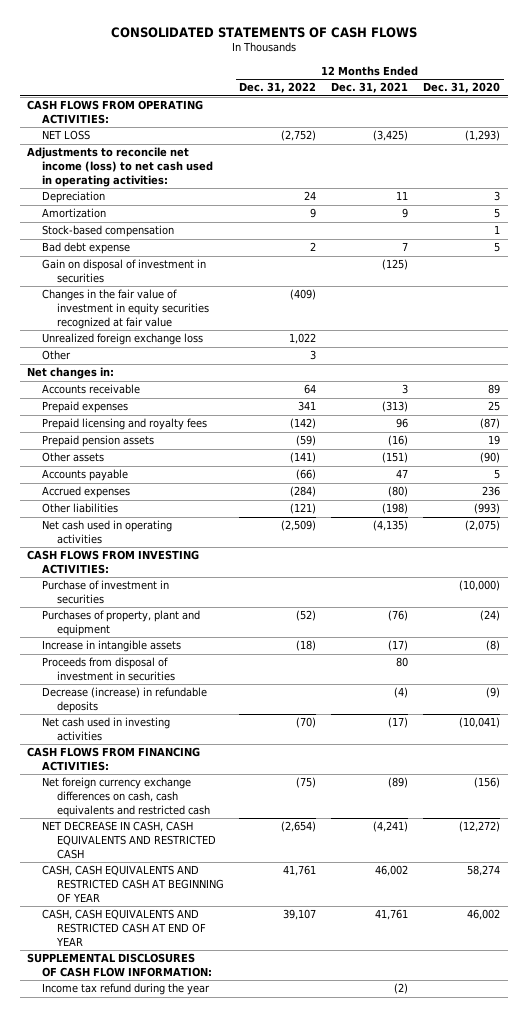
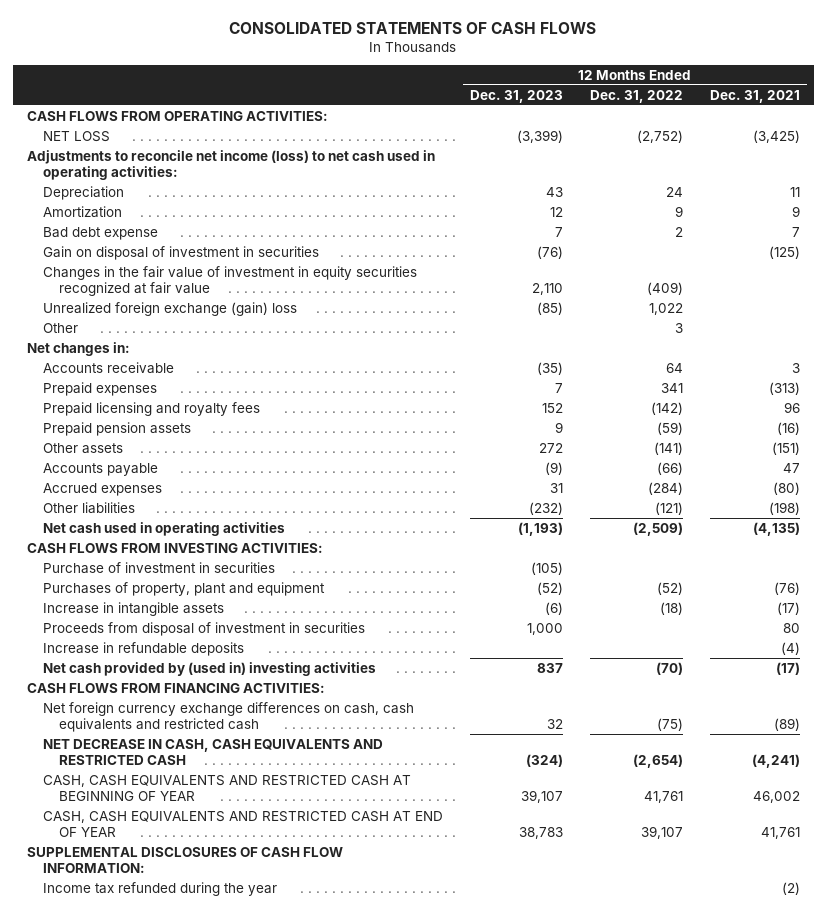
[423,82,501,94] Dec. 31, 2020 -> none
none -> [469,89,563,103] Dec. 31, 2023
[42,225,175,238] Stock-based compensation -> none
[42,333,204,346] Unrealized foreign exchange loss -> [42,301,297,316] Unrealized foreign exchange (gain) loss
[42,687,208,714] Decrease (increase) in refundable deposits -> [42,641,244,656] Increase in refundable deposits
[42,717,171,742] Net cash used in investing activities -> [42,661,376,676] Net cash provided by (used in) investing activities
[42,983,211,996] Income tax refund during the year -> [42,881,277,896] Income tax refunded during the year

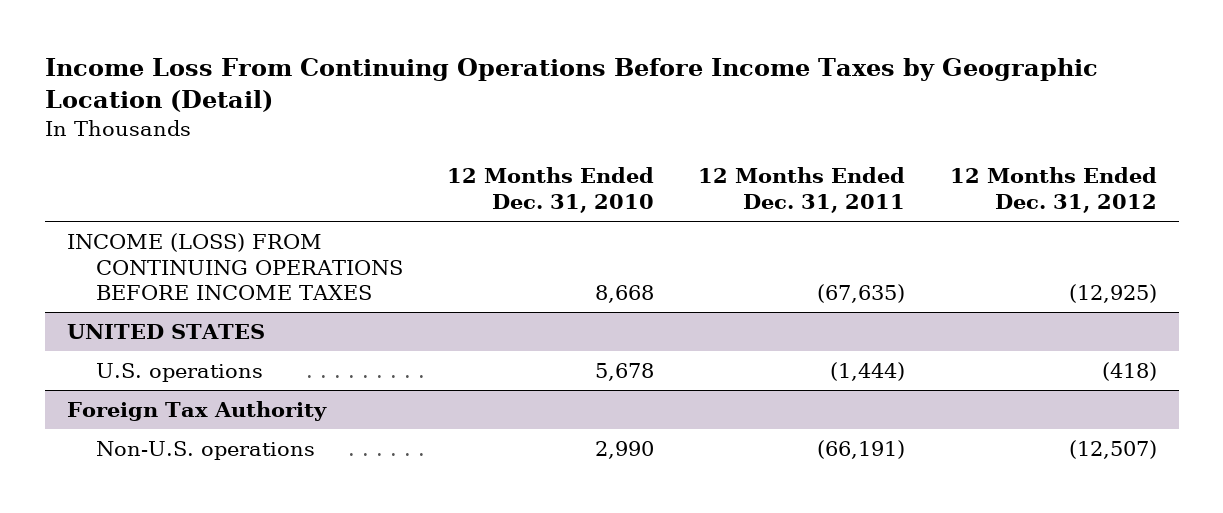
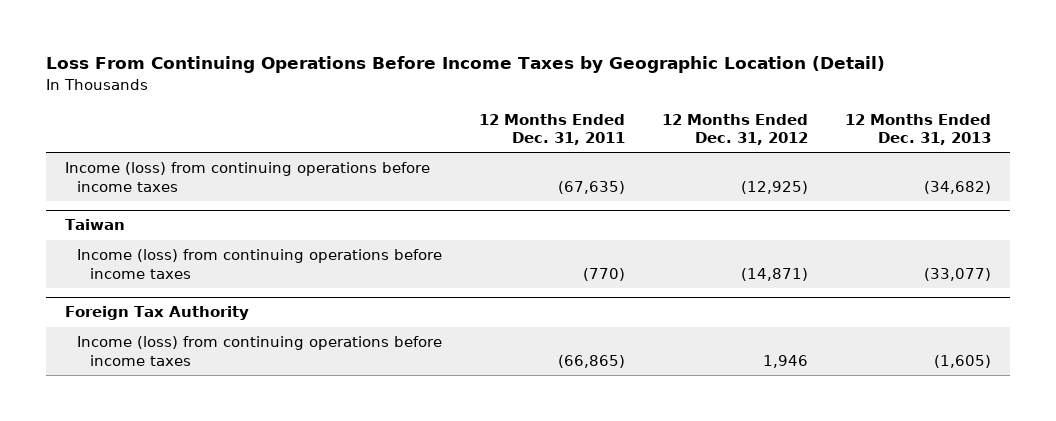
[44,58,1098,113] Income Loss From Continuing Operations Before Income Taxes by Geographic Location (Detail) -> [46,56,886,74] Loss From Continuing Operations Before Income Taxes by Geographic Location (Detail)
[447,167,655,213] 12 Months Ended Dec. 31, 2010 -> none
none -> [845,113,992,146] 12 Months Ended Dec. 31, 2013
[66,324,265,340] UNITED STATES -> none
[95,363,263,383] U.S. operations -> none
[66,233,403,301] INCOME (LOSS) FROM CONTINUING OPERATIONS BEFORE INCOME TAXES -> [64,162,430,192] Income (loss) from continuing operations before income taxes
none -> [64,219,125,231] Taiwan
none -> [77,249,443,279] Income (loss) from continuing operations before income taxes
[95,441,315,461] Non-U.S. operations -> none
none -> [77,336,443,366] Income (loss) from continuing operations before income taxes

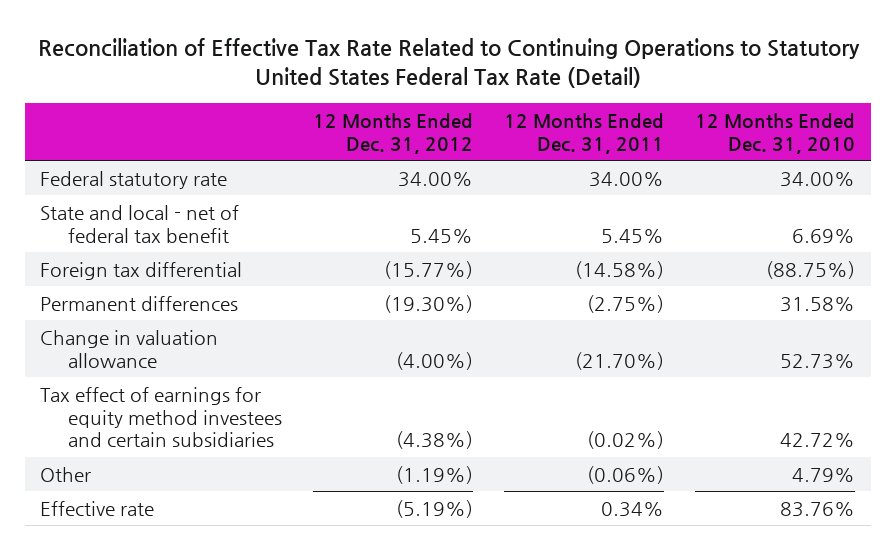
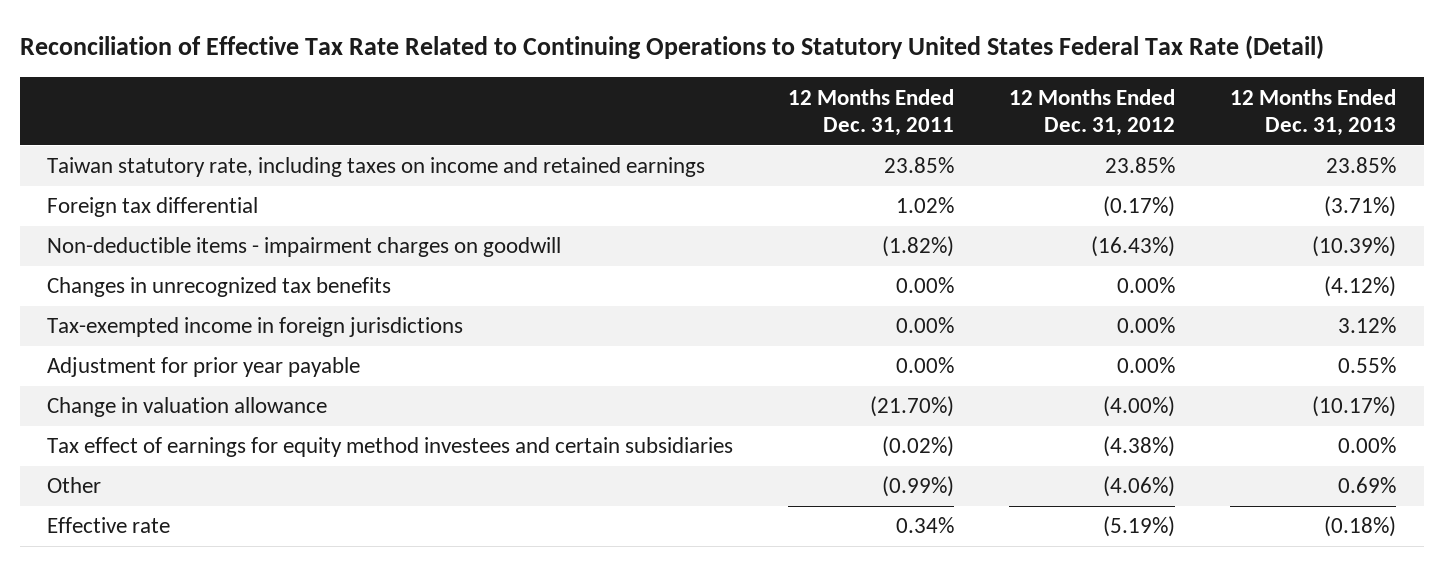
[695,113,856,154] 12 Months Ended Dec. 31, 2010 -> none
none -> [1230,88,1397,137] 12 Months Ended Dec. 31, 2013
[40,170,228,189] Federal statutory rate -> none
[40,204,240,243] State and local - net of federal tax benefit -> none
[40,295,239,311] Permanent differences -> none
none -> [47,157,706,178] Taiwan statutory rate, including taxes on income and retained earnings
[383,260,473,279] (15.77%) -> [1103,196,1176,218] (0.17%)
[575,260,665,279] (14.58%) -> [896,197,955,214] 1.02%
none -> [47,237,562,258] Non-deductible items - impairment charges on goodwill
none -> [47,277,392,298] Changes in unrecognized tax benefits
none -> [47,317,464,338] Tax-exempted income in foreign jurisdictions
none -> [47,357,361,378] Adjustment for prior year payable
[395,465,473,484] (1.19%) -> [1103,476,1176,498] (4.06%)
[587,465,665,484] (0.06%) -> [882,476,955,498] (0.99%)

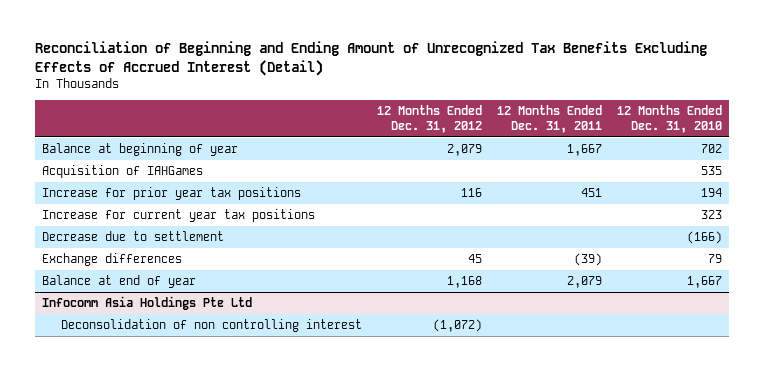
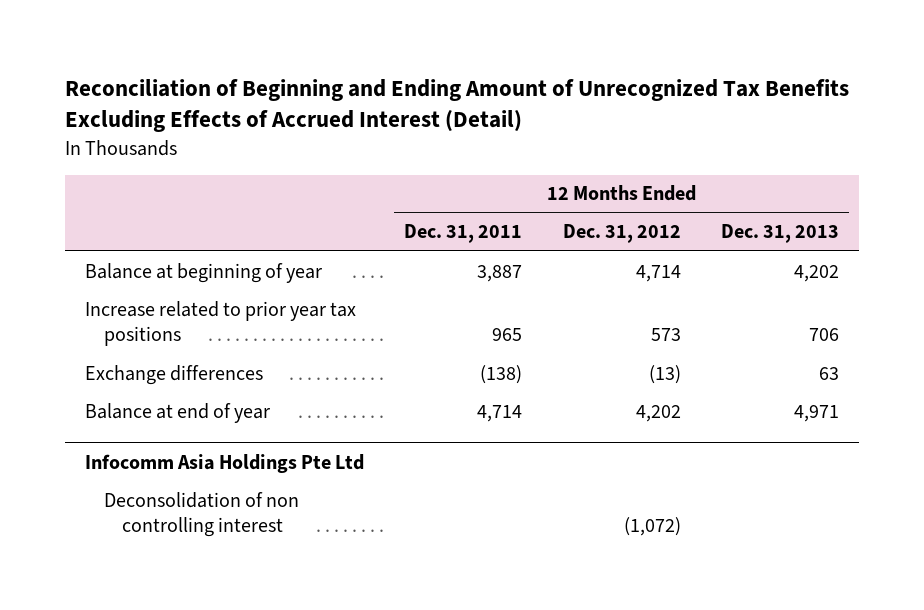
[616,105,722,133] 12 Months Ended Dec. 31, 2010 -> none
none -> [720,224,839,244] Dec. 31, 2013
[42,165,204,179] Acquisition of IAHGames -> none
[42,209,316,223] Increase for current year tax positions -> none
[42,231,225,242] Decrease due to settlement -> none
[446,144,482,157] 2,079 -> [635,264,681,282] 4,714
[566,144,602,157] 1,667 -> [477,264,523,282] 3,887
[42,187,302,201] Increase for prior year tax positions -> [84,300,356,347] Increase related to prior year tax positions
[460,188,482,198] 116 -> [650,328,681,342] 573
[580,188,602,198] 451 -> [492,328,523,342] 965
[467,254,482,264] 45 -> [648,364,681,384] (13)
[573,253,602,267] (39) -> [480,364,523,384] (138)
[446,276,482,289] 1,168 -> [635,404,681,422] 4,202
[566,276,602,289] 2,079 -> [477,404,523,422] 4,714

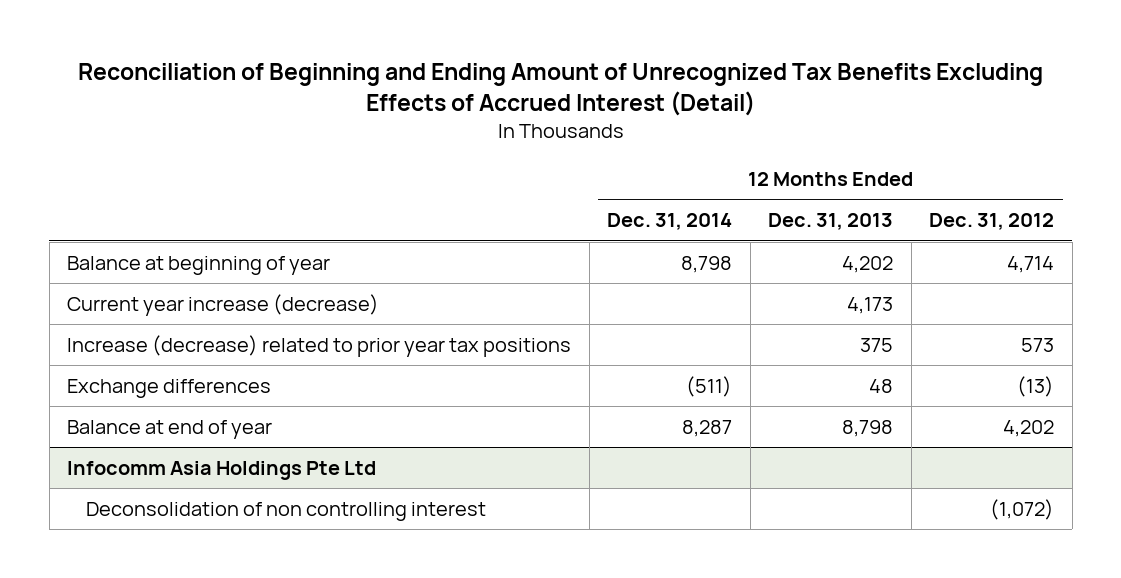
[404,224,523,244] Dec. 31, 2011 -> none
none -> [607,213,733,231] Dec. 31, 2014
none -> [67,293,380,316] Current year increase (decrease)
[84,300,356,347] Increase related to prior year tax positions -> [67,334,572,357] Increase (decrease) related to prior year tax positions
[808,328,839,342] 706 -> [860,337,894,352] 375
[818,366,839,380] 63 -> [869,378,894,393] 48
[793,404,839,422] 4,971 -> [842,419,894,437] 8,798

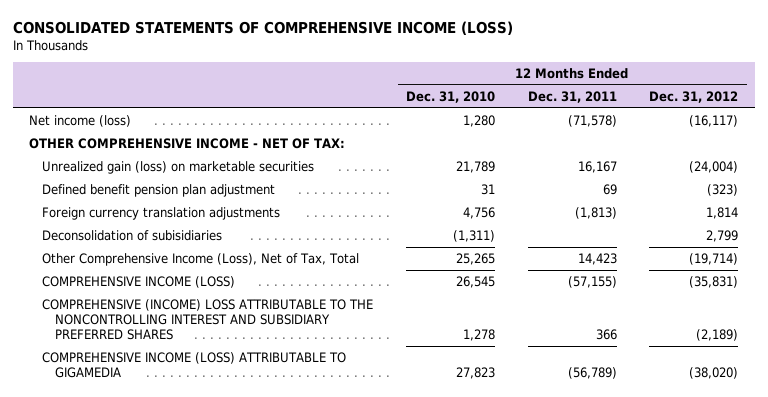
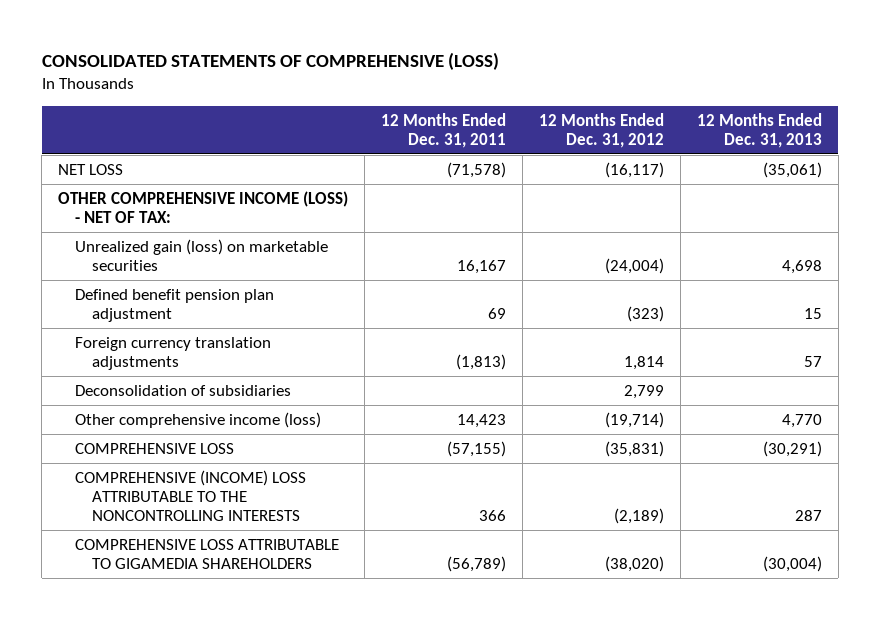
[13,20,514,35] CONSOLIDATED STATEMENTS OF COMPREHENSIVE INCOME (LOSS) -> [41,52,499,71] CONSOLIDATED STATEMENTS OF COMPREHENSIVE (LOSS)
[406,90,496,103] Dec. 31, 2010 -> none
none -> [696,112,822,148] 12 Months Ended Dec. 31, 2013
[29,115,132,128] Net income (loss) -> [58,163,124,175] NET LOSS
[29,138,346,150] OTHER COMPREHENSIVE INCOME - NET OF TAX: -> [58,190,349,224] OTHER COMPREHENSIVE INCOME (LOSS) - NET OF TAX:
[42,230,223,242] Deconsolidation of subisidiaries -> [75,384,292,396] Deconsolidation of subsidiaries
[42,253,360,267] Other Comprehensive Income (Loss), Net of Tax, Total -> [75,411,322,428] Other comprehensive income (loss)
[42,276,236,289] COMPREHENSIVE INCOME (LOSS) -> [75,442,235,454] COMPREHENSIVE LOSS
[42,299,374,340] COMPREHENSIVE (INCOME) LOSS ATTRIBUTABLE TO THE NONCONTROLLING INTEREST AND SUBSIDIARY PREFERRED SHARES -> [75,469,307,522] COMPREHENSIVE (INCOME) LOSS ATTRIBUTABLE TO THE NONCONTROLLING INTERESTS
[42,352,347,378] COMPREHENSIVE INCOME (LOSS) ATTRIBUTABLE TO GIGAMEDIA -> [75,538,340,570] COMPREHENSIVE LOSS ATTRIBUTABLE TO GIGAMEDIA SHAREHOLDERS

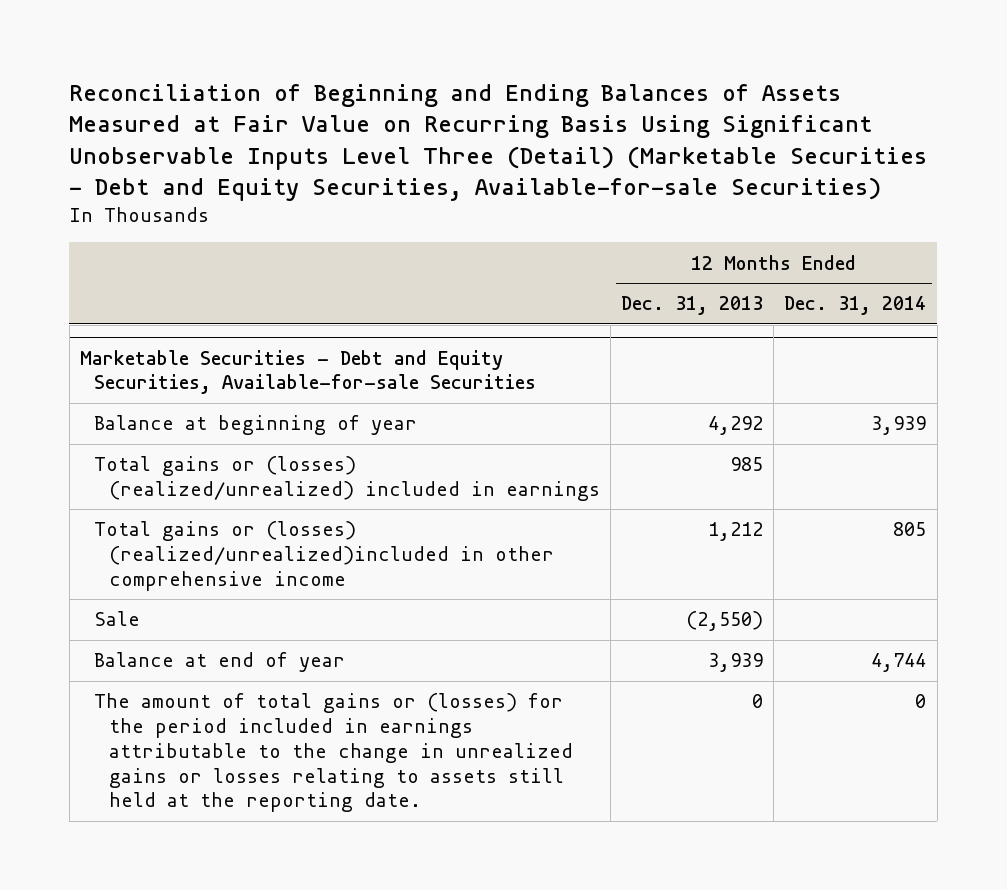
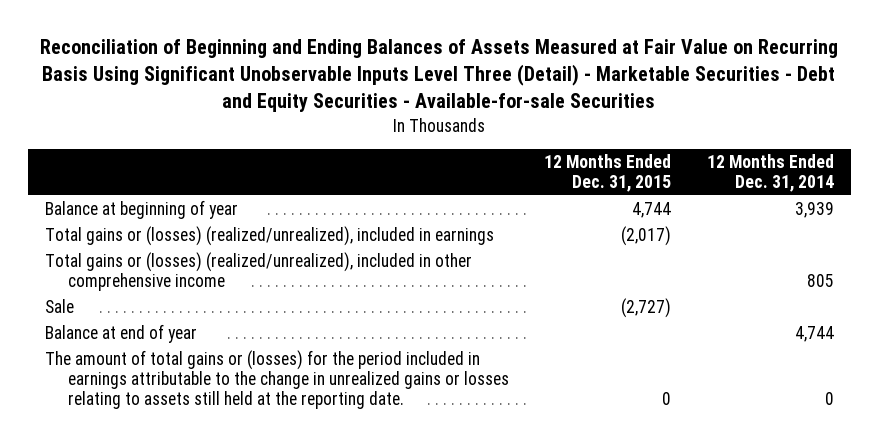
[69,83,928,201] Reconciliation of Beginning and Ending Balances of Assets Measured at Fair Value on Recurring Basis Using Significant Unobservable Inputs Level Three (Detail) (Marketable Securities - Debt and Equity Securities, Available-for-sale Securities) -> [40,39,839,113] Reconciliation of Beginning and Ending Balances of Assets Measured at Fair Value on Recurring Basis Using Significant Unobservable Inputs Level Three (Detail) - Marketable Securities - Debt and Equity Securities - Available-for-sale Securities
[621,296,764,316] Dec. 31, 2013 -> none
none -> [544,153,672,192] 12 Months Ended Dec. 31, 2015
[80,349,537,395] Marketable Securities - Debt and Equity Securities, Available-for-sale Securities -> none
[94,456,600,502] Total gains or (losses) (realized/unrealized) included in earnings -> [45,226,495,247] Total gains or (losses) (realized/unrealized), included in earnings
[94,521,554,591] Total gains or (losses) (realized/unrealized)included in other comprehensive income -> [45,252,473,292] Total gains or (losses) (realized/unrealized), included in other comprehensive income

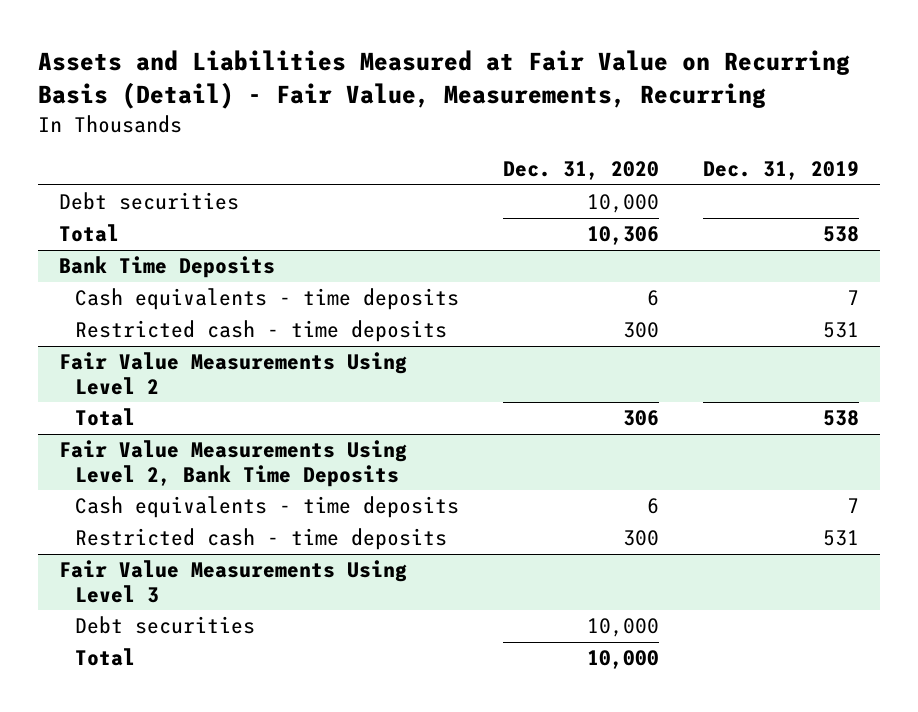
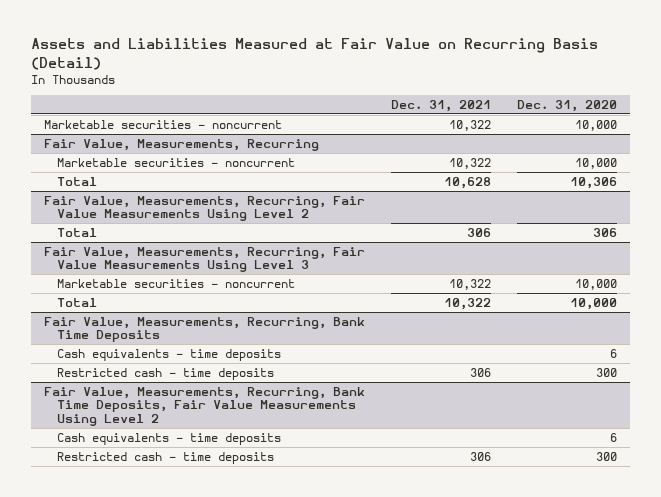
[37,50,850,110] Assets and Liabilities Measured at Fair Value on Recurring Basis (Detail) - Fair Value, Measurements, Recurring -> [31,38,599,70] Assets and Liabilities Measured at Fair Value on Recurring Basis (Detail)
[702,161,859,181] Dec. 31, 2019 -> none
none -> [391,100,492,113] Dec. 31, 2021
[59,192,240,211] Debt securities -> none
none -> [44,119,283,129] Marketable securities - noncurrent
none -> [44,138,320,151] Fair Value, Measurements, Recurring
none -> [57,157,296,167] Marketable securities - noncurrent
[59,256,276,279] Bank Time Deposits -> none
none -> [44,195,366,222] Fair Value, Measurements, Recurring, Fair Value Measurements Using Level 2
none -> [57,227,98,237] Total
none -> [44,246,366,273] Fair Value, Measurements, Recurring, Fair Value Measurements Using Level 3
none -> [57,278,296,288] Marketable securities - noncurrent
none -> [57,297,98,307] Total
none -> [44,316,366,343] Fair Value, Measurements, Recurring, Bank Time Deposits
[59,352,408,395] Fair Value Measurements Using Level 2 -> none
[75,408,136,427] Total -> none
[59,440,408,487] Fair Value Measurements Using Level 2, Bank Time Deposits -> [44,386,366,426] Fair Value, Measurements, Recurring, Bank Time Deposits, Fair Value Measurements Using Level 2
[59,560,408,603] Fair Value Measurements Using Level 3 -> none
[75,616,256,635] Debt securities -> none
[75,648,136,667] Total -> none

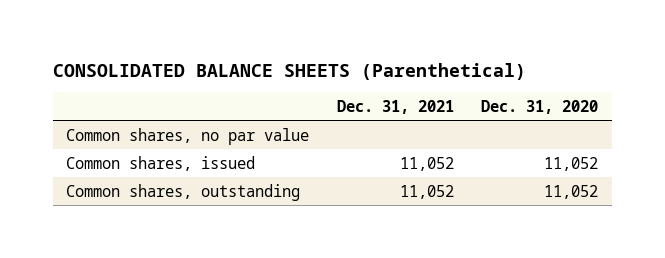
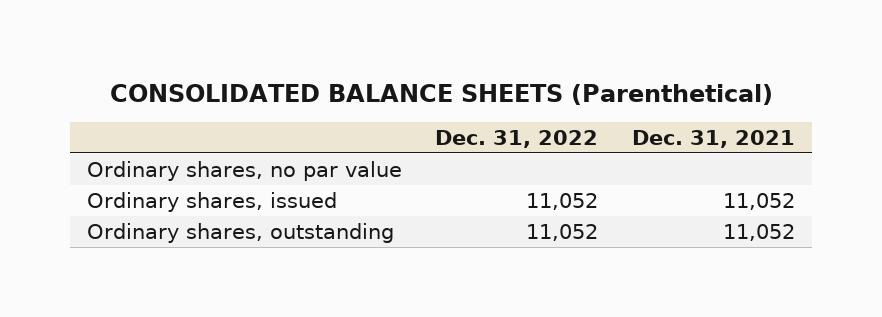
[481,99,599,114] Dec. 31, 2020 -> none
none -> [435,130,599,149] Dec. 31, 2022
[66,127,310,145] Common shares, no par value -> [86,160,402,181] Ordinary shares, no par value
[66,155,256,171] Common shares, issued -> [86,191,337,212] Ordinary shares, issued
[66,183,301,201] Common shares, outstanding -> [86,222,394,243] Ordinary shares, outstanding

